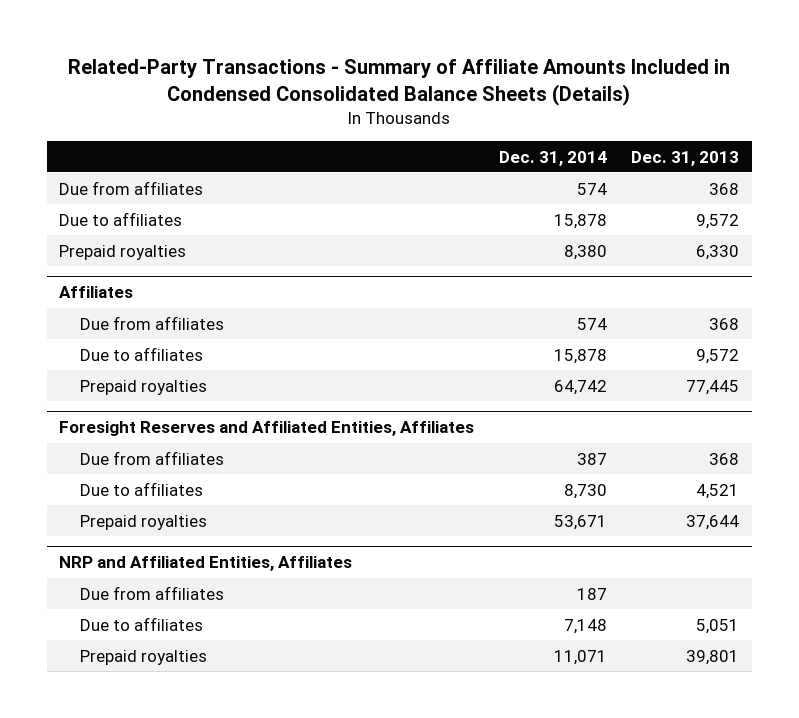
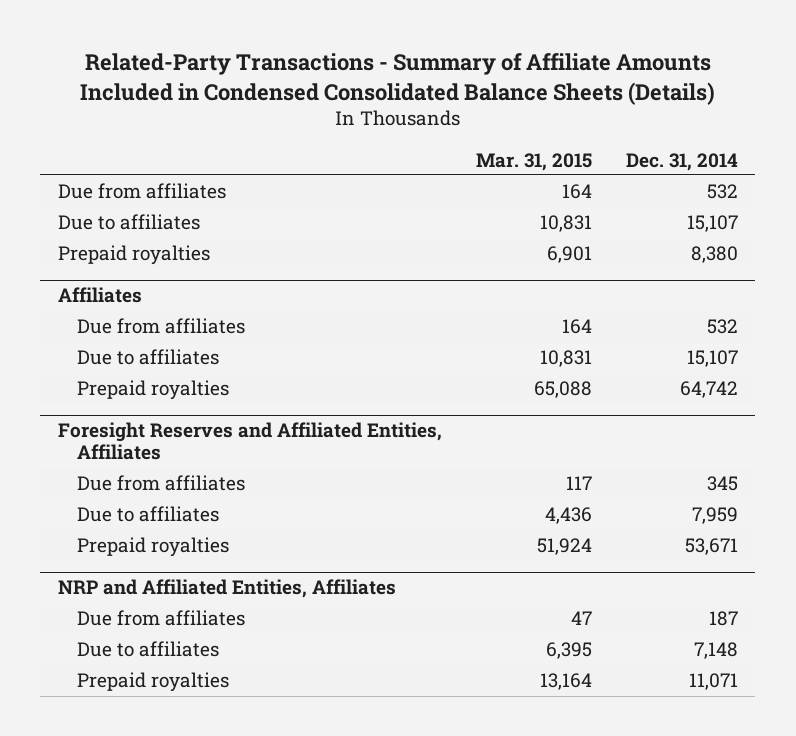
[631,150,740,166] Dec. 31, 2013 -> none
none -> [475,152,592,171] Mar. 31, 2015
[576,182,607,195] 574 -> [707,184,739,200] 532
[553,213,607,229] 15,878 -> [687,215,739,233] 15,107
[576,317,607,330] 574 -> [707,319,739,335] 532
[553,348,607,364] 15,878 -> [687,350,739,368] 15,107
[576,452,607,465] 387 -> [707,476,739,492] 345
[563,483,607,499] 8,730 -> [692,507,739,525] 7,959

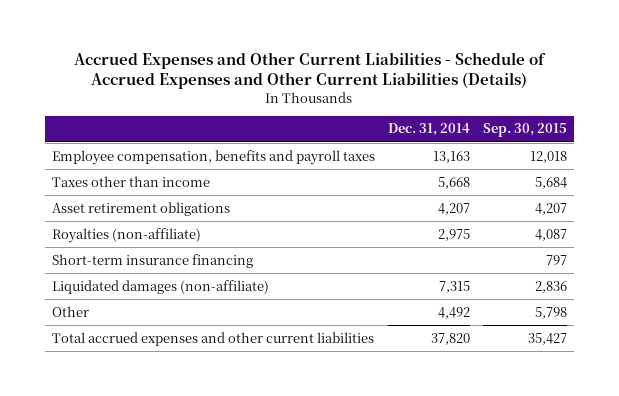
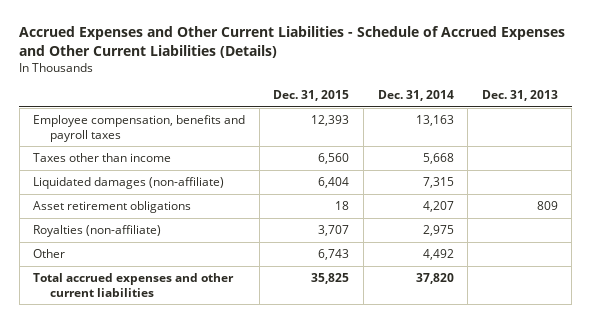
[483,123,568,138] Sep. 30, 2015 -> none
none -> [273,90,350,102] Dec. 31, 2015
none -> [481,90,558,102] Dec. 31, 2013
[51,279,269,294] Liquidated damages (non-affiliate) -> [33,176,225,189] Liquidated damages (non-affiliate)
[51,253,253,268] Short-term insurance financing -> none

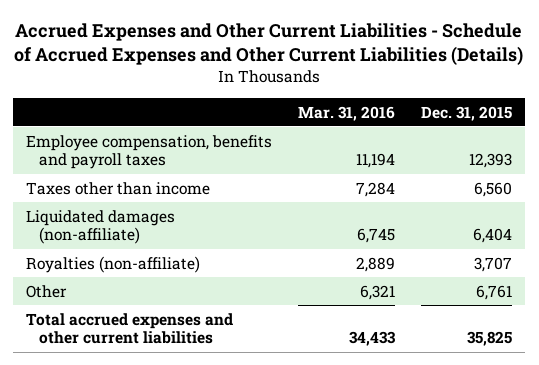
[377,90,454,102] Dec. 31, 2014 -> none
[481,90,558,102] Dec. 31, 2013 -> none
none -> [298,105,396,121] Mar. 31, 2016
[33,200,192,213] Asset retirement obligations -> none
[318,248,350,260] 6,743 -> [476,284,513,300] 6,761

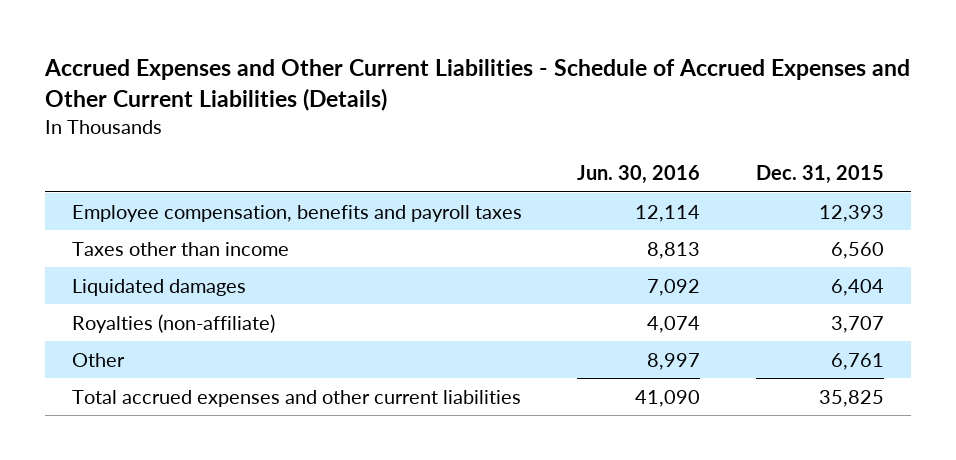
[298,105,396,121] Mar. 31, 2016 -> none
none -> [577,165,701,185] Jun. 30, 2016
[26,209,176,245] Liquidated damages (non-affiliate) -> [72,278,247,296] Liquidated damages

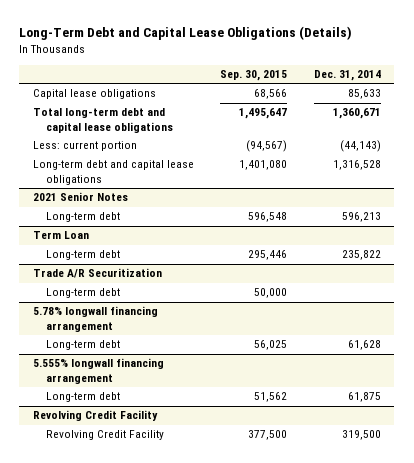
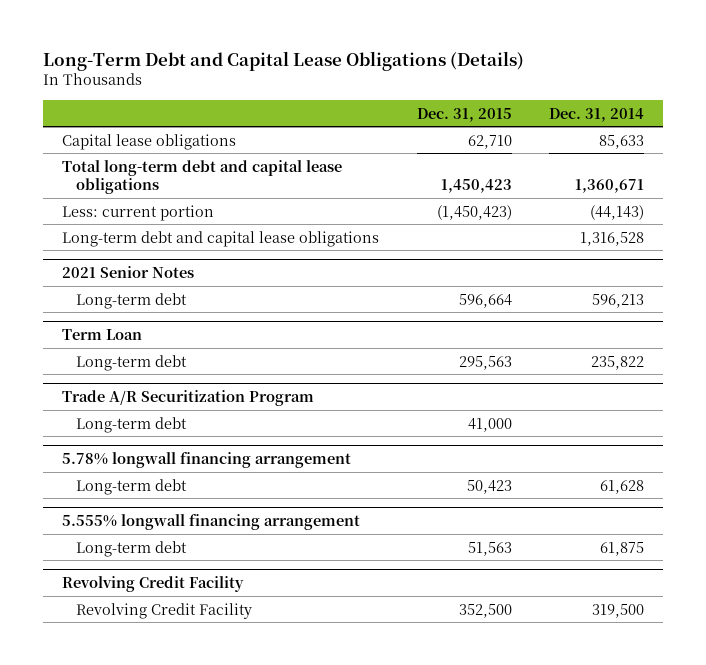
[220,69,288,81] Sep. 30, 2015 -> none
none -> [416,107,512,122] Dec. 31, 2015
[32,268,162,279] Trade A/R Securitization -> [61,389,314,406] Trade A/R Securitization Program

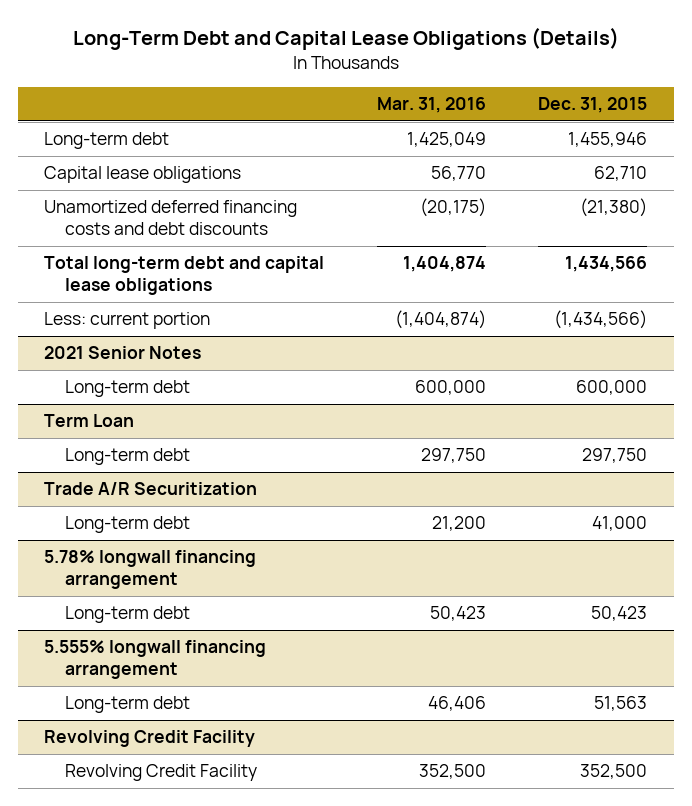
[549,107,645,122] Dec. 31, 2014 -> none
none -> [376,96,486,113] Mar. 31, 2016
none -> [44,132,170,150] Long-term debt
[61,230,379,247] Long-term debt and capital lease obligations -> none
none -> [44,200,298,236] Unamortized deferred financing costs and debt discounts
[440,179,512,194] 1,450,423 -> [565,256,648,273] 1,434,566
[436,204,512,220] (1,450,423) -> [554,310,648,330] (1,434,566)
[458,293,512,308] 596,664 -> [576,380,648,396] 600,000
[458,355,512,370] 295,563 -> [582,448,648,464] 297,750
[61,389,314,406] Trade A/R Securitization Program -> [44,482,258,496] Trade A/R Securitization

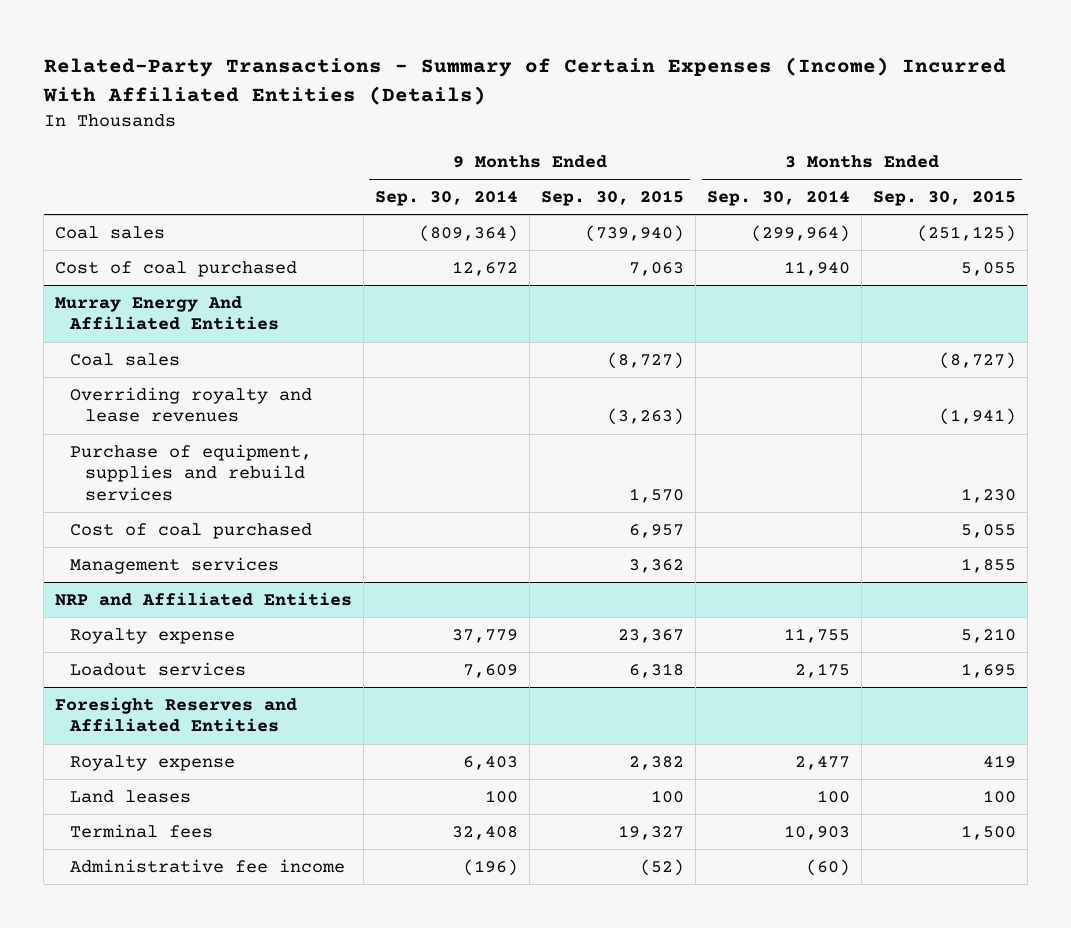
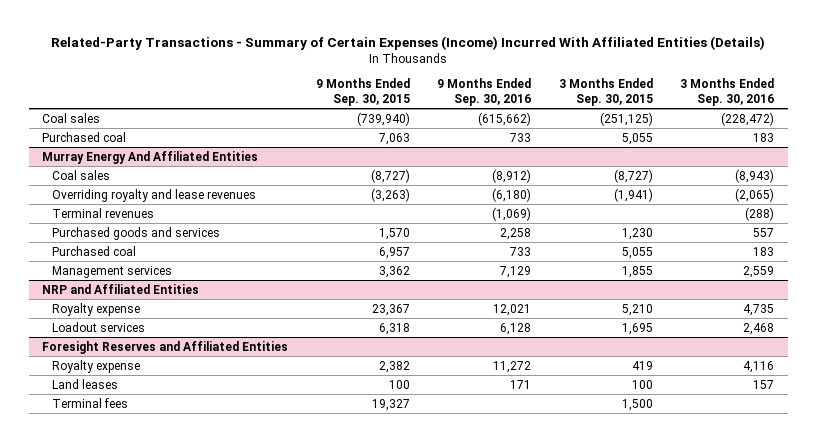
[375,190,519,207] Sep. 30, 2014 -> none
[707,190,851,207] Sep. 30, 2014 -> none
none -> [437,78,532,107] 9 Months Ended Sep. 30, 2016
none -> [680,78,775,107] 3 Months Ended Sep. 30, 2016
[55,260,298,277] Cost of coal purchased -> [42,131,127,142] Purchased coal
none -> [52,207,155,218] Terminal revenues
[70,443,313,502] Purchase of equipment, supplies and rebuild services -> [52,226,221,240] Purchased goods and services
[70,522,313,539] Cost of coal purchased -> [52,245,137,256] Purchased coal
[70,858,346,873] Administrative fee income -> none

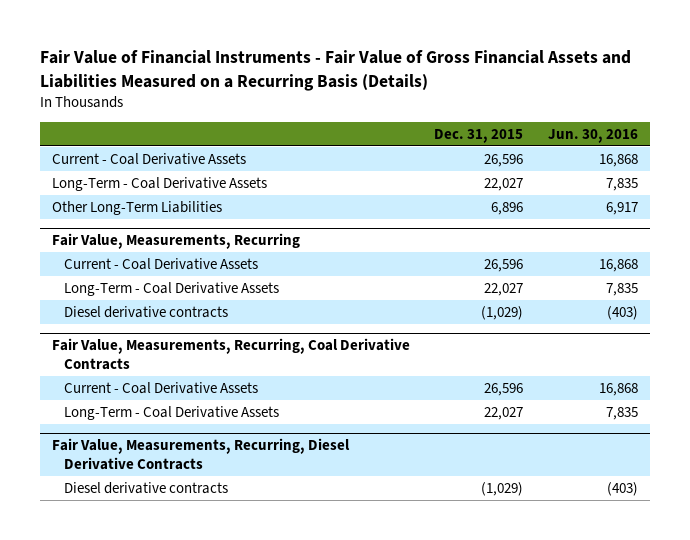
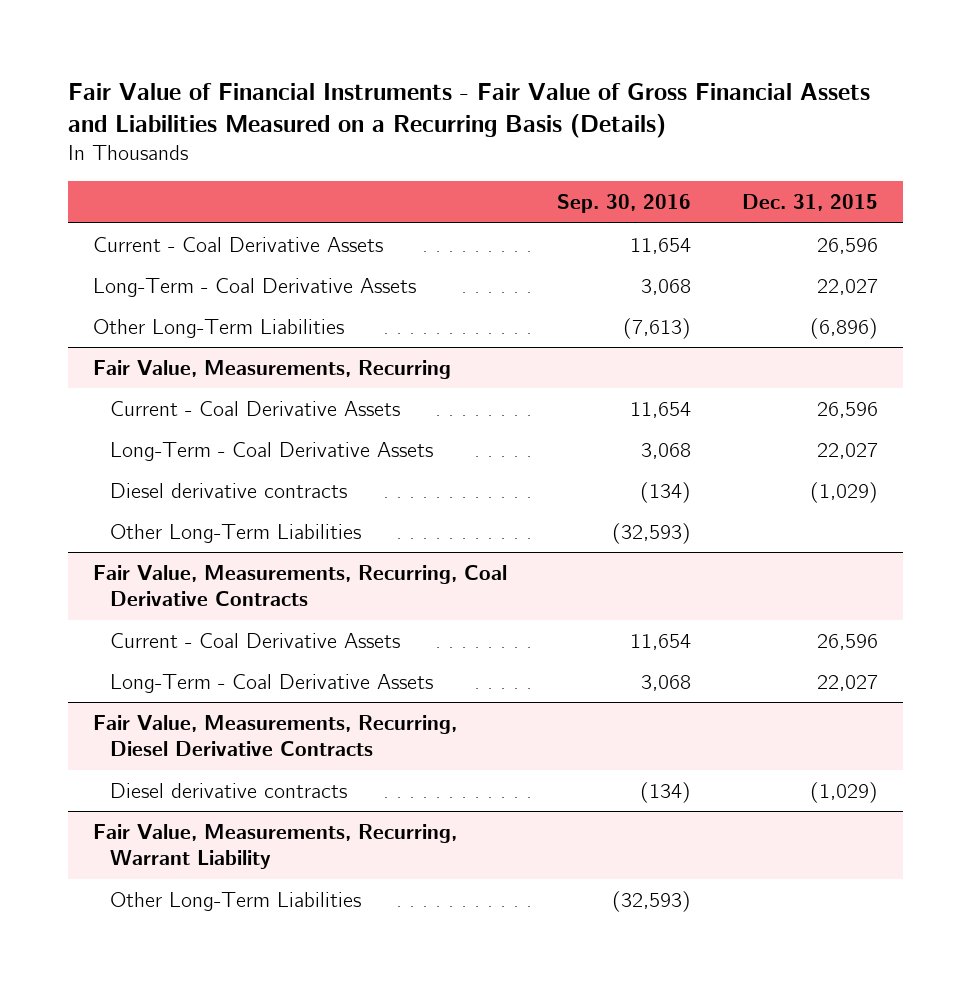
[547,129,638,144] Jun. 30, 2016 -> none
none -> [557,194,692,214] Sep. 30, 2016
[491,201,524,215] 6,896 -> [809,317,878,339] (6,896)
none -> [110,523,362,543] Other Long-Term Liabilities
none -> [92,823,457,870] Fair Value, Measurements, Recurring, Warrant Liability
none -> [110,891,362,911] Other Long-Term Liabilities

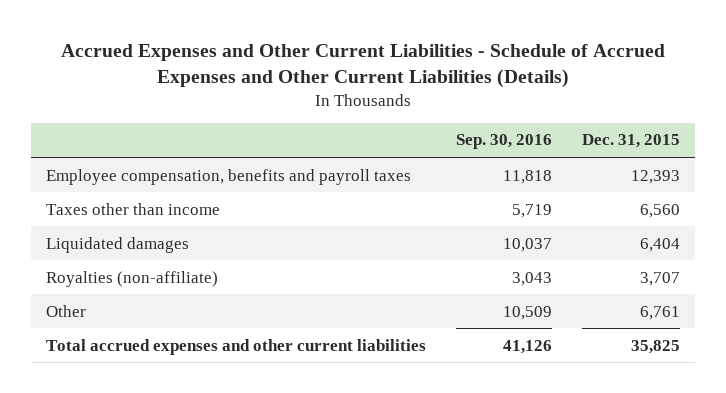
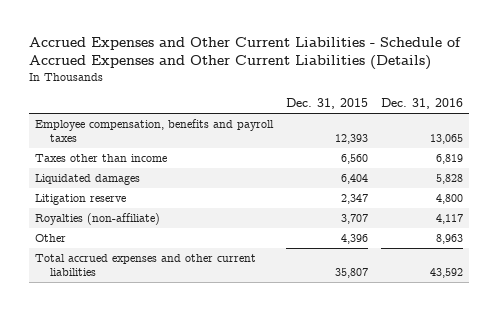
[456,134,553,150] Sep. 30, 2016 -> none
none -> [380,98,463,110] Dec. 31, 2016
none -> [35,194,127,206] Litigation reserve
[640,305,681,320] 6,761 -> [340,234,368,245] 4,396
[631,339,681,354] 35,825 -> [334,268,368,279] 35,807

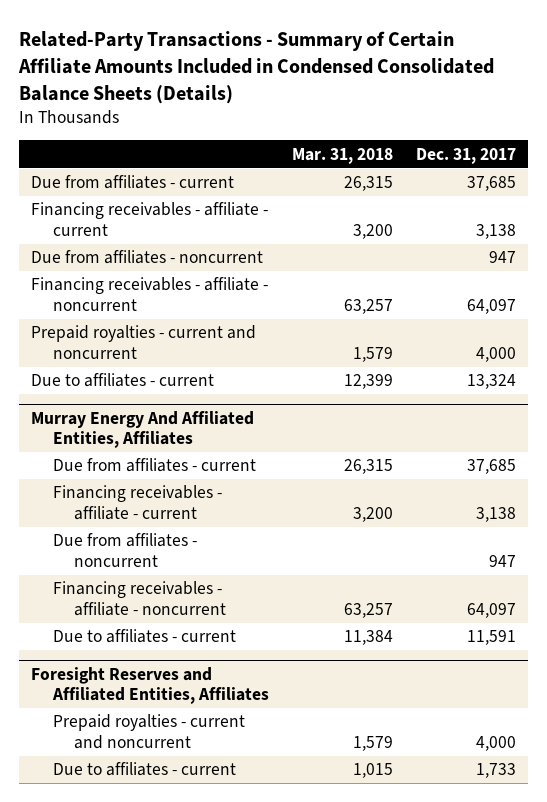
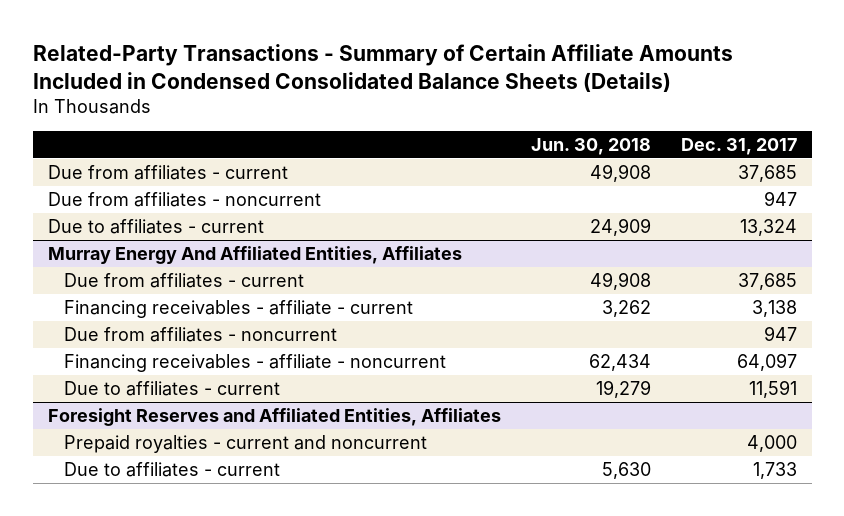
[291,147,393,164] Mar. 31, 2018 -> none
none -> [530,138,651,156] Jun. 30, 2018
[30,202,268,236] Financing receivables - affiliate - current -> none
[30,277,268,311] Financing receivables - affiliate - noncurrent -> none
[30,325,256,359] Prepaid royalties - current and noncurrent -> none

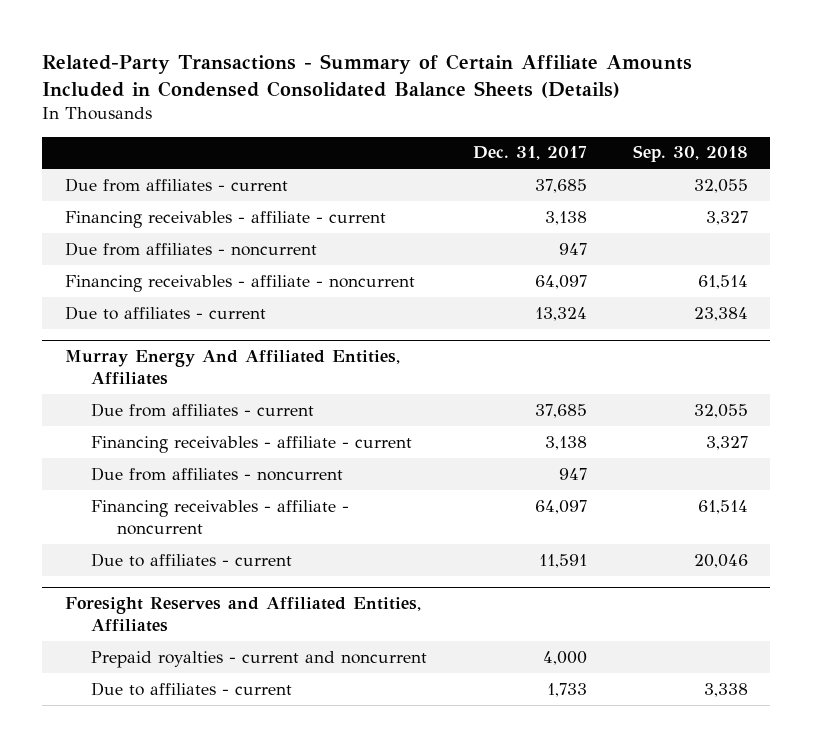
[530,138,651,156] Jun. 30, 2018 -> none
none -> [632,145,748,163] Sep. 30, 2018
none -> [65,210,387,228] Financing receivables - affiliate - current
none -> [65,274,416,292] Financing receivables - affiliate - noncurrent

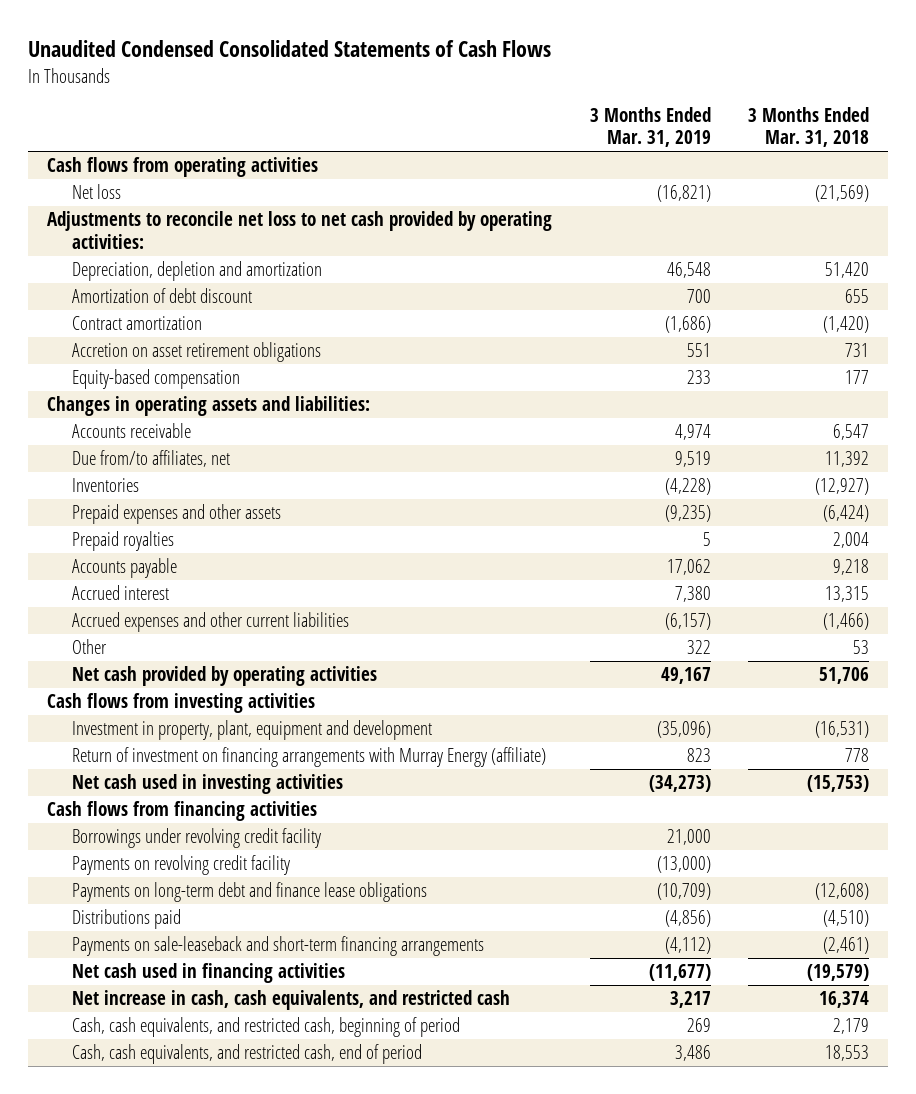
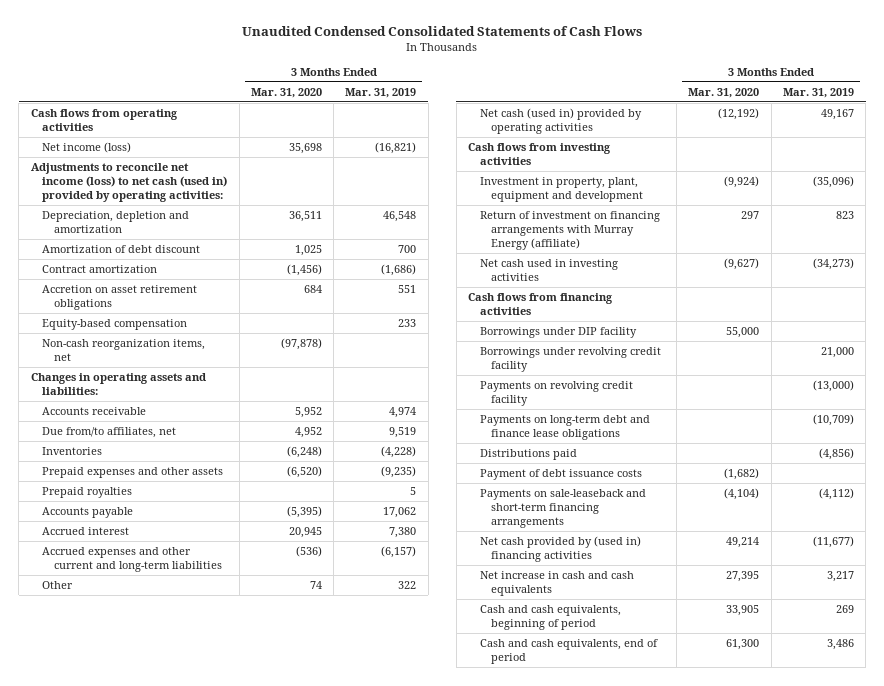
[747,106,869,148] 3 Months Ended Mar. 31, 2018 -> none
none -> [250,87,322,98] Mar. 31, 2020
[72,184,122,200] Net loss -> [42,141,132,153] Net income (loss)
[47,211,553,249] Adjustments to reconcile net loss to net cash provided by operating activities: -> [30,162,228,203] Adjustments to reconcile net income (loss) to net cash (used in) provided by operating activities:
none -> [42,338,206,361] Non-cash reorganization items, net
[72,612,350,633] Accrued expenses and other current liabilities -> [42,546,222,572] Accrued expenses and other current and long-term liabilities
[72,666,378,687] Net cash provided by operating activities -> [479,107,642,134] Net cash (used in) provided by operating activities
none -> [479,326,637,338] Borrowings under DIP facility
none -> [479,468,642,480] Payment of debt issuance costs
[72,963,346,984] Net cash used in financing activities -> [479,535,641,562] Net cash provided by (used in) financing activities
[72,990,511,1011] Net increase in cash, cash equivalents, and restricted cash -> [479,570,634,596] Net increase in cash and cash equivalents
[72,1017,461,1038] Cash, cash equivalents, and restricted cash, beginning of period -> [479,604,621,630] Cash and cash equivalents, beginning of period
[72,1044,423,1065] Cash, cash equivalents, and restricted cash, end of period -> [479,638,658,664] Cash and cash equivalents, end of period

